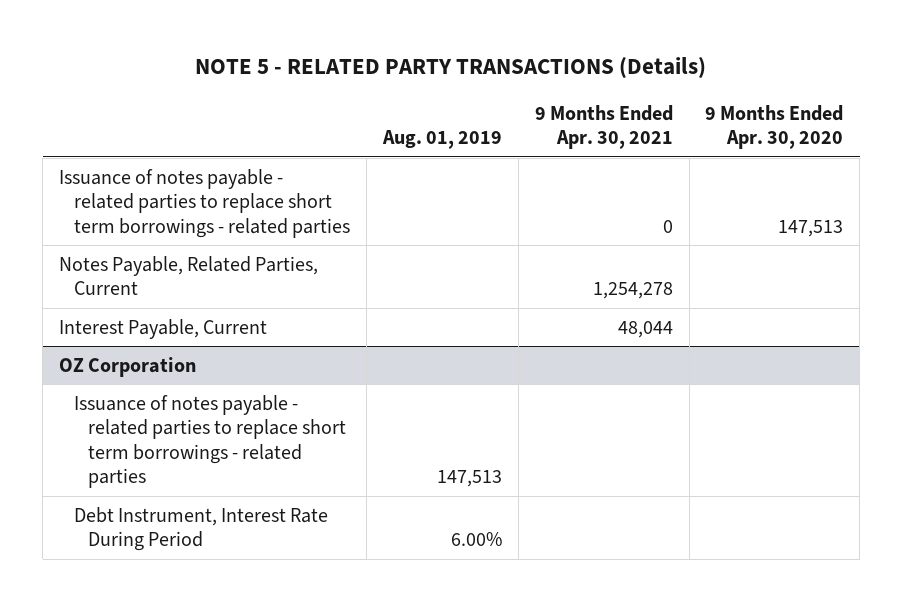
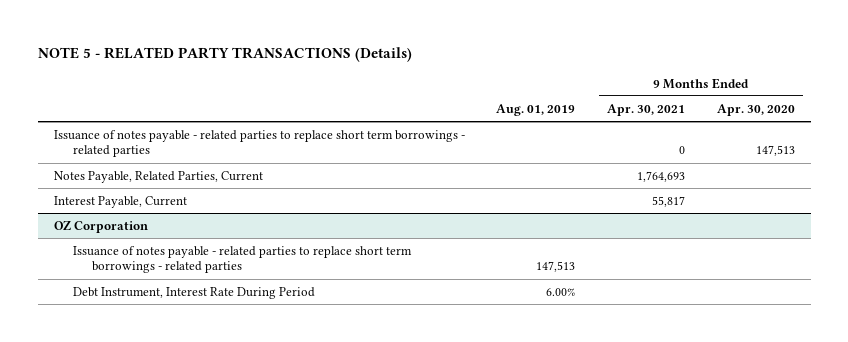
[592,282,673,300] 1,254,278 -> [636,170,685,182] 1,764,693
[617,320,673,338] 48,044 -> [651,195,685,207] 55,817

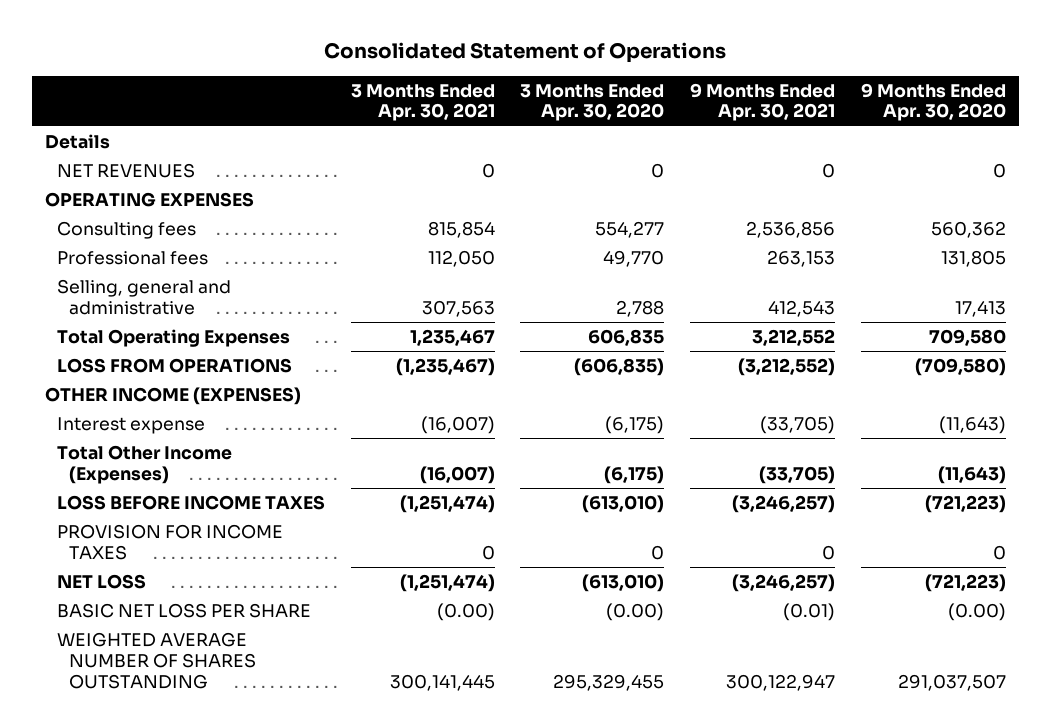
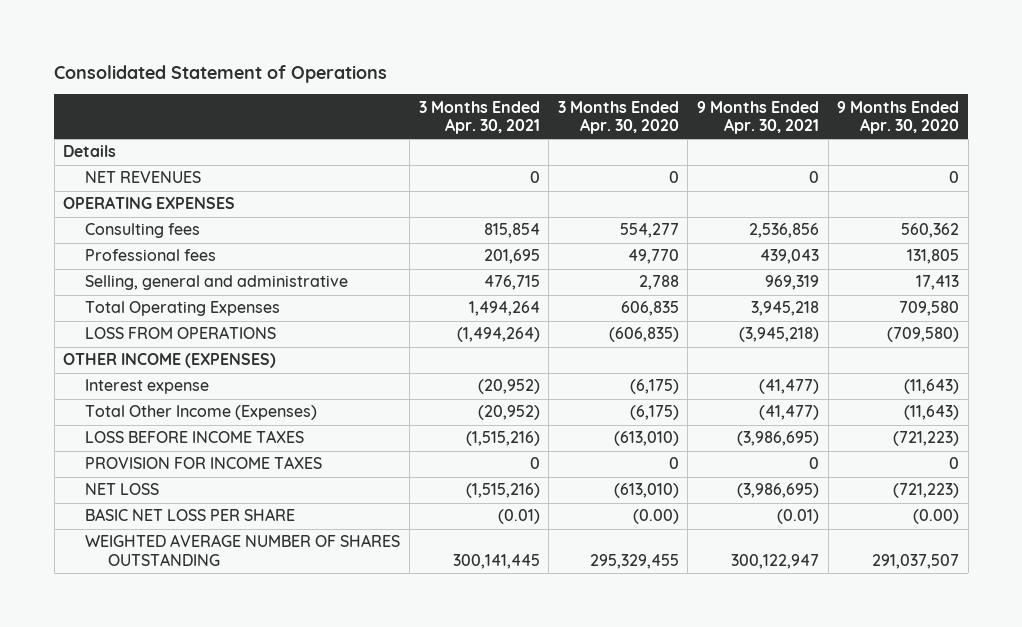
[427,249,495,267] 112,050 -> [483,249,540,265] 201,695
[767,249,836,267] 263,153 -> [759,249,819,265] 439,043
[421,299,495,317] 307,563 -> [483,275,540,291] 476,715
[768,299,836,317] 412,543 -> [764,275,819,291] 969,319
[409,328,495,346] 1,235,467 -> [468,301,540,317] 1,494,264
[752,328,836,346] 3,212,552 -> [750,301,819,317] 3,945,218
[395,357,495,376] (1,235,467) -> [456,327,540,343] (1,494,264)
[738,357,836,376] (3,212,552) -> [738,327,819,343] (3,945,218)
[420,415,495,434] (16,007) -> [477,379,540,395] (20,952)
[760,415,836,434] (33,705) -> [758,379,819,395] (41,477)
[419,465,495,484] (16,007) -> [477,405,540,421] (20,952)
[759,465,836,484] (33,705) -> [758,405,819,421] (41,477)
[399,494,495,513] (1,251,474) -> [465,431,540,447] (1,515,216)
[732,494,836,513] (3,246,257) -> [736,431,819,447] (3,986,695)
[399,573,495,592] (1,251,474) -> [465,483,540,499] (1,515,216)
[732,573,836,592] (3,246,257) -> [736,483,819,499] (3,986,695)
[436,602,495,621] (0.00) -> [497,509,540,525] (0.01)

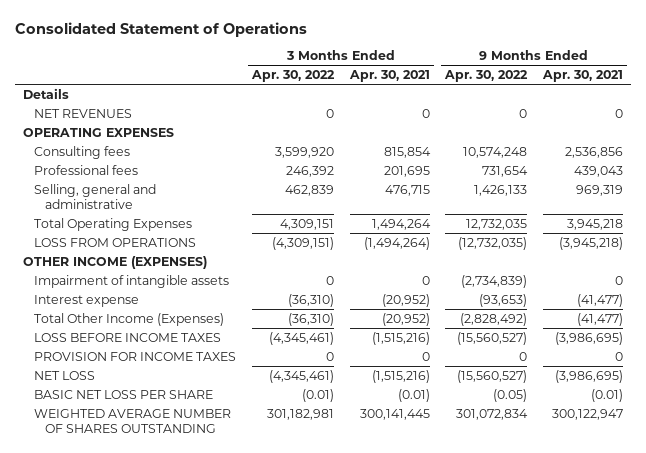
[557,100,679,135] 3 Months Ended Apr. 30, 2020 -> none
[837,100,960,135] 9 Months Ended Apr. 30, 2020 -> none
none -> [250,70,335,83] Apr. 30, 2022
none -> [444,70,529,83] Apr. 30, 2022
none -> [34,274,230,288] Impairment of intangible assets

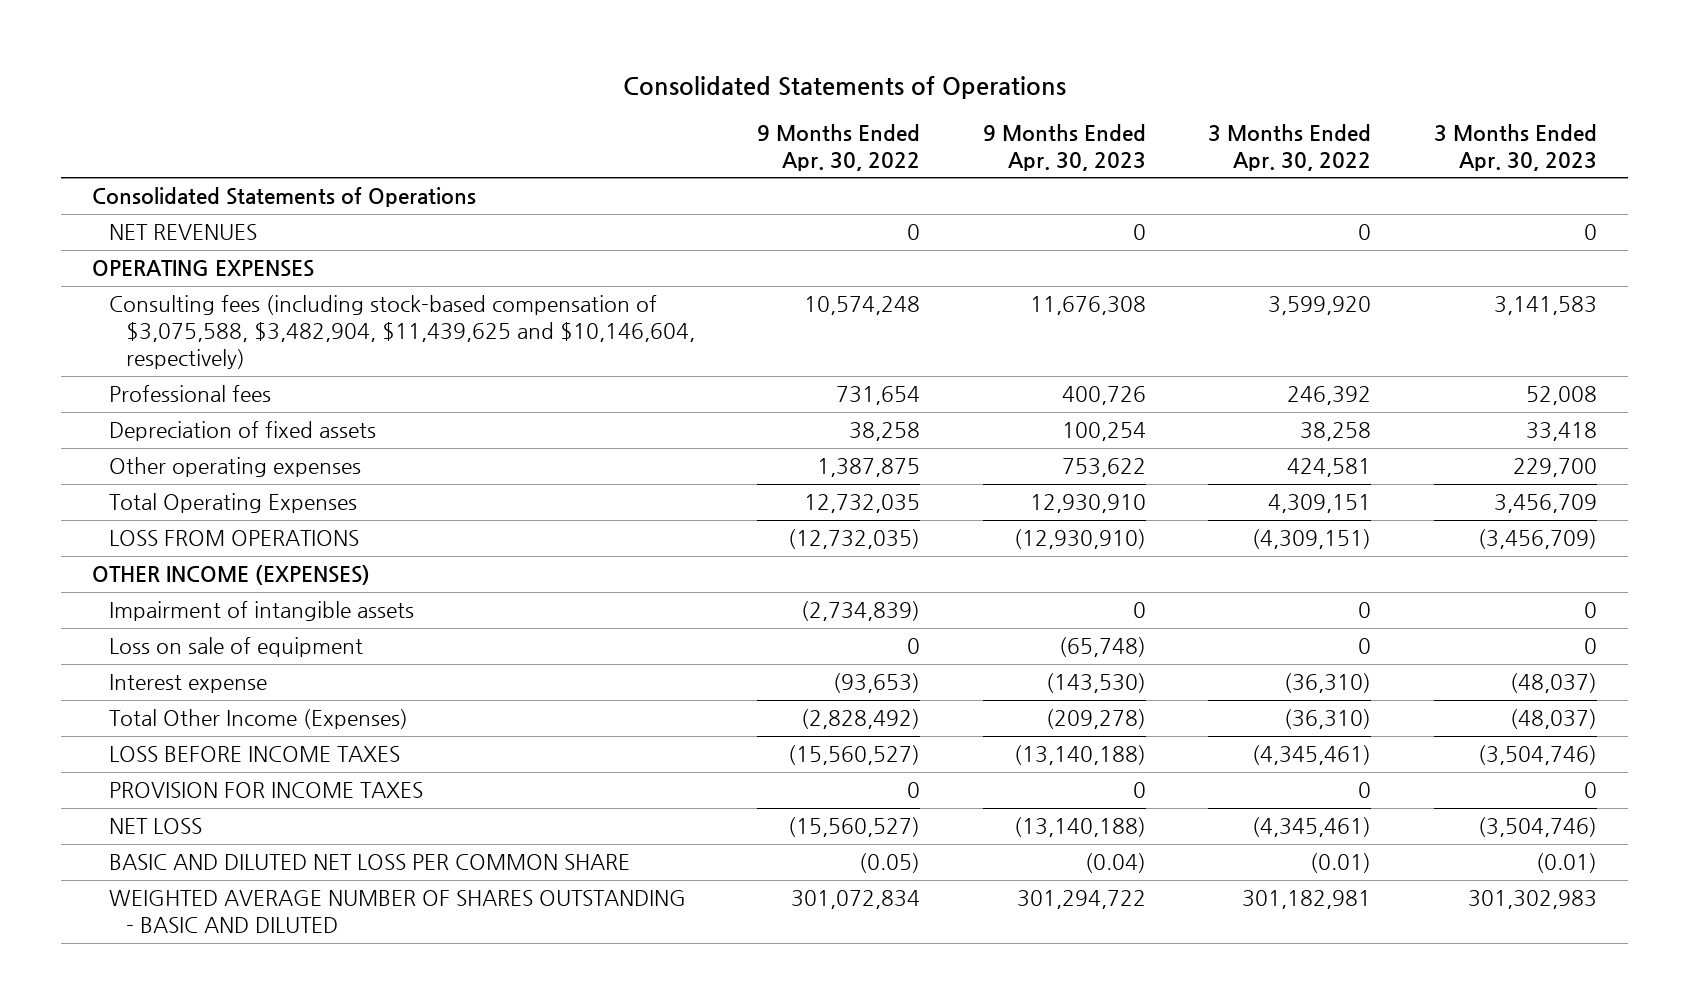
[15,22,308,38] Consolidated Statement of Operations -> [622,75,1066,99] Consolidated Statements of Operations
[348,70,430,83] Apr. 30, 2021 -> none
[542,70,624,83] Apr. 30, 2021 -> none
none -> [982,123,1146,171] 9 Months Ended Apr. 30, 2023
none -> [1433,123,1597,171] 3 Months Ended Apr. 30, 2023
[23,87,70,99] Details -> none
none -> [92,187,477,208] Consolidated Statements of Operations
[34,145,131,159] Consulting fees -> [108,295,695,370] Consulting fees (including stock-based compensation of $3,075,588, $3,482,904, $11,439,625 and $10,146,604, respectively)
[34,183,157,209] Selling, general and administrative -> none
none -> [108,421,376,442] Depreciation of fixed assets
none -> [108,457,361,478] Other operating expenses
none -> [108,637,363,658] Loss on sale of equipment
[34,389,214,399] BASIC NET LOSS PER SHARE -> [108,854,630,871] BASIC AND DILUTED NET LOSS PER COMMON SHARE
[34,408,232,433] WEIGHTED AVERAGE NUMBER OF SHARES OUTSTANDING -> [108,890,686,934] WEIGHTED AVERAGE NUMBER OF SHARES OUTSTANDING - BASIC AND DILUTED

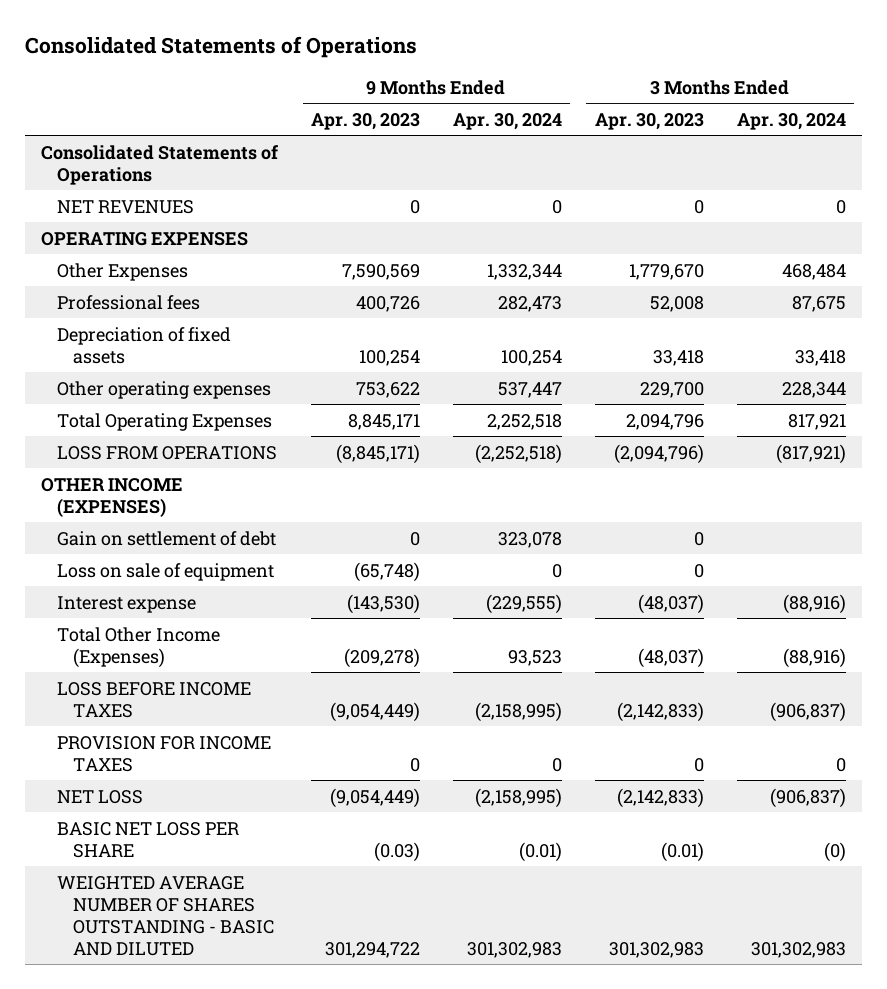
[757,123,921,171] 9 Months Ended Apr. 30, 2022 -> none
[1208,123,1372,171] 3 Months Ended Apr. 30, 2022 -> none
none -> [452,112,562,130] Apr. 30, 2024
none -> [736,112,846,130] Apr. 30, 2024
[108,295,695,370] Consulting fees (including stock-based compensation of $3,075,588, $3,482,904, $11,439,625 and $10,146,604, respectively) -> none
none -> [57,262,189,281] Other Expenses
[1029,494,1146,514] 12,930,910 -> [347,413,420,430] 8,845,171
[1493,494,1597,514] 3,456,709 -> [625,413,704,430] 2,094,796
[1013,529,1146,550] (12,930,910) -> [335,443,420,464] (8,845,171)
[1477,529,1597,550] (3,456,709) -> [613,443,704,464] (2,094,796)
[108,601,414,622] Impairment of intangible assets -> none
none -> [57,530,277,546] Gain on settlement of debt
[1013,745,1146,766] (13,140,188) -> [329,701,420,722] (9,054,449)
[1477,745,1597,766] (3,504,746) -> [616,701,704,722] (2,142,833)
[1013,817,1146,838] (13,140,188) -> [329,787,420,808] (9,054,449)
[1477,817,1597,838] (3,504,746) -> [616,787,704,808] (2,142,833)
[108,854,630,871] BASIC AND DILUTED NET LOSS PER COMMON SHARE -> [57,821,240,858] BASIC NET LOSS PER SHARE
[1084,853,1146,874] (0.04) -> [373,841,420,862] (0.03)

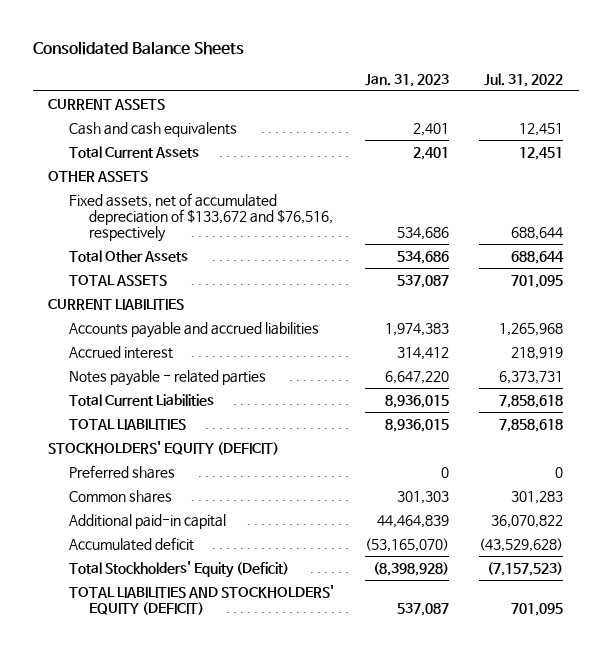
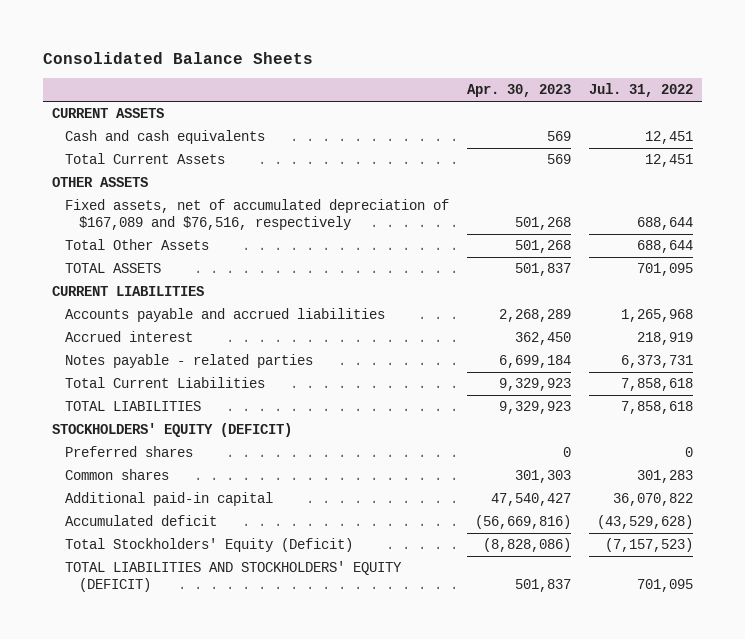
[364,73,449,87] Jan. 31, 2023 -> none
none -> [467,84,572,98] Apr. 30, 2023
[68,192,334,242] Fixed assets, net of accumulated depreciation of $133,672 and $76,516, respectively -> [65,199,450,231] Fixed assets, net of accumulated depreciation of $167,089 and $76,516, respectively

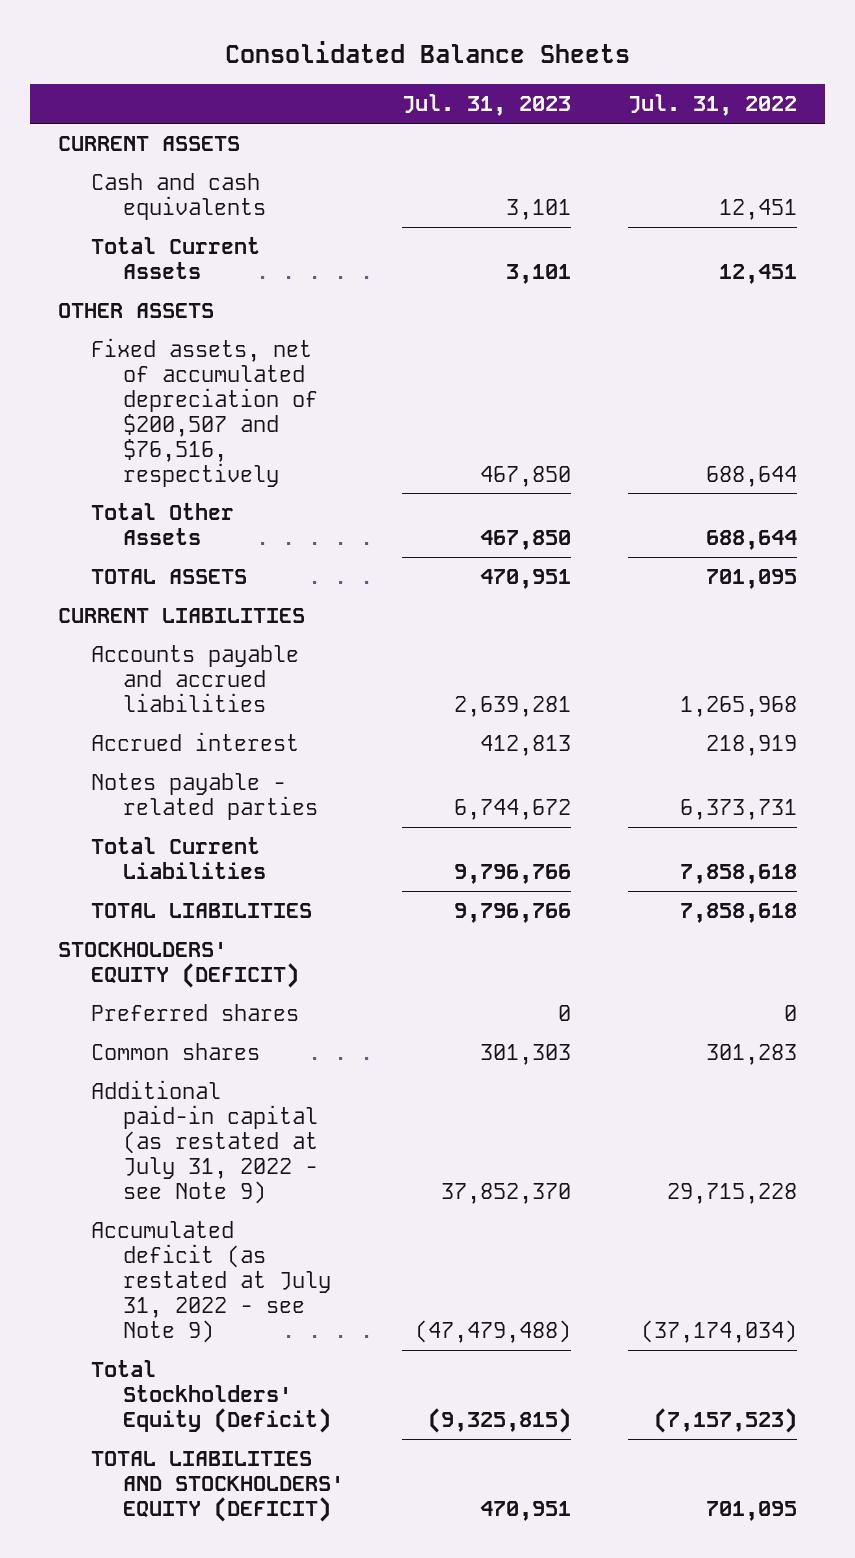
[467,84,572,98] Apr. 30, 2023 -> none
none -> [401,94,571,117] Jul. 31, 2023
[65,199,450,231] Fixed assets, net of accumulated depreciation of $167,089 and $76,516, respectively -> [90,337,319,487] Fixed assets, net of accumulated depreciation of $200,507 and $76,516, respectively
[65,515,218,527] Accumulated deficit -> none
[65,492,274,507] Additional paid-in capital -> [90,1079,319,1204] Additional paid-in capital (as restated at July 31, 2022 - see Note 9)
[613,493,694,507] 36,070,822 -> [666,1182,797,1204] 29,715,228
none -> [90,1220,332,1343] Accumulated deficit (as restated at July 31, 2022 - see Note 9)

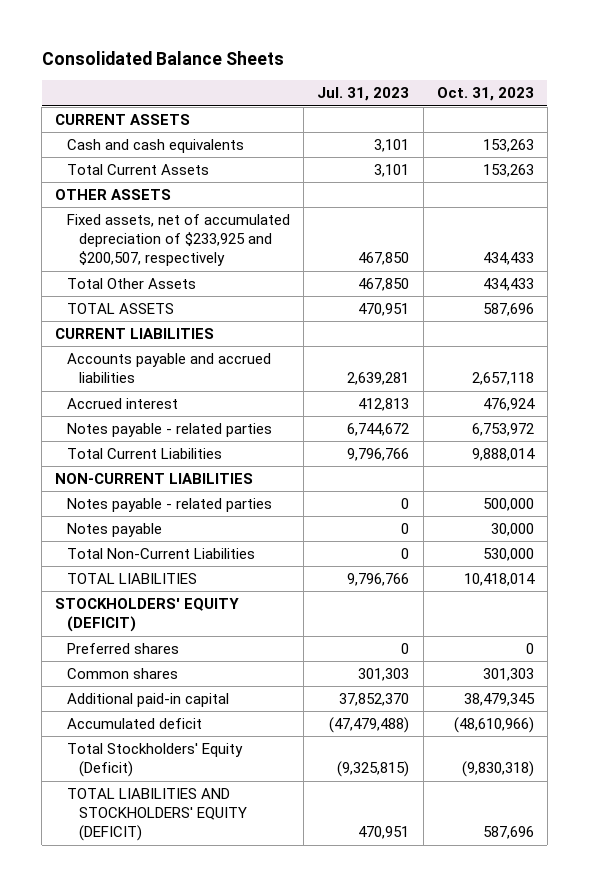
[627,94,797,117] Jul. 31, 2022 -> none
none -> [436,87,534,102] Oct. 31, 2023
[90,337,319,487] Fixed assets, net of accumulated depreciation of $200,507 and $76,516, respectively -> [67,214,291,267] Fixed assets, net of accumulated depreciation of $233,925 and $200,507, respectively
none -> [55,473,254,485] NON-CURRENT LIABILITIES
none -> [67,498,273,513] Notes payable - related parties
none -> [67,523,163,538] Notes payable
none -> [67,548,256,560] Total Non-Current Liabilities
[90,1079,319,1204] Additional paid-in capital (as restated at July 31, 2022 - see Note 9) -> [67,693,230,708] Additional paid-in capital
[90,1220,332,1343] Accumulated deficit (as restated at July 31, 2022 - see Note 9) -> [67,718,203,730] Accumulated deficit

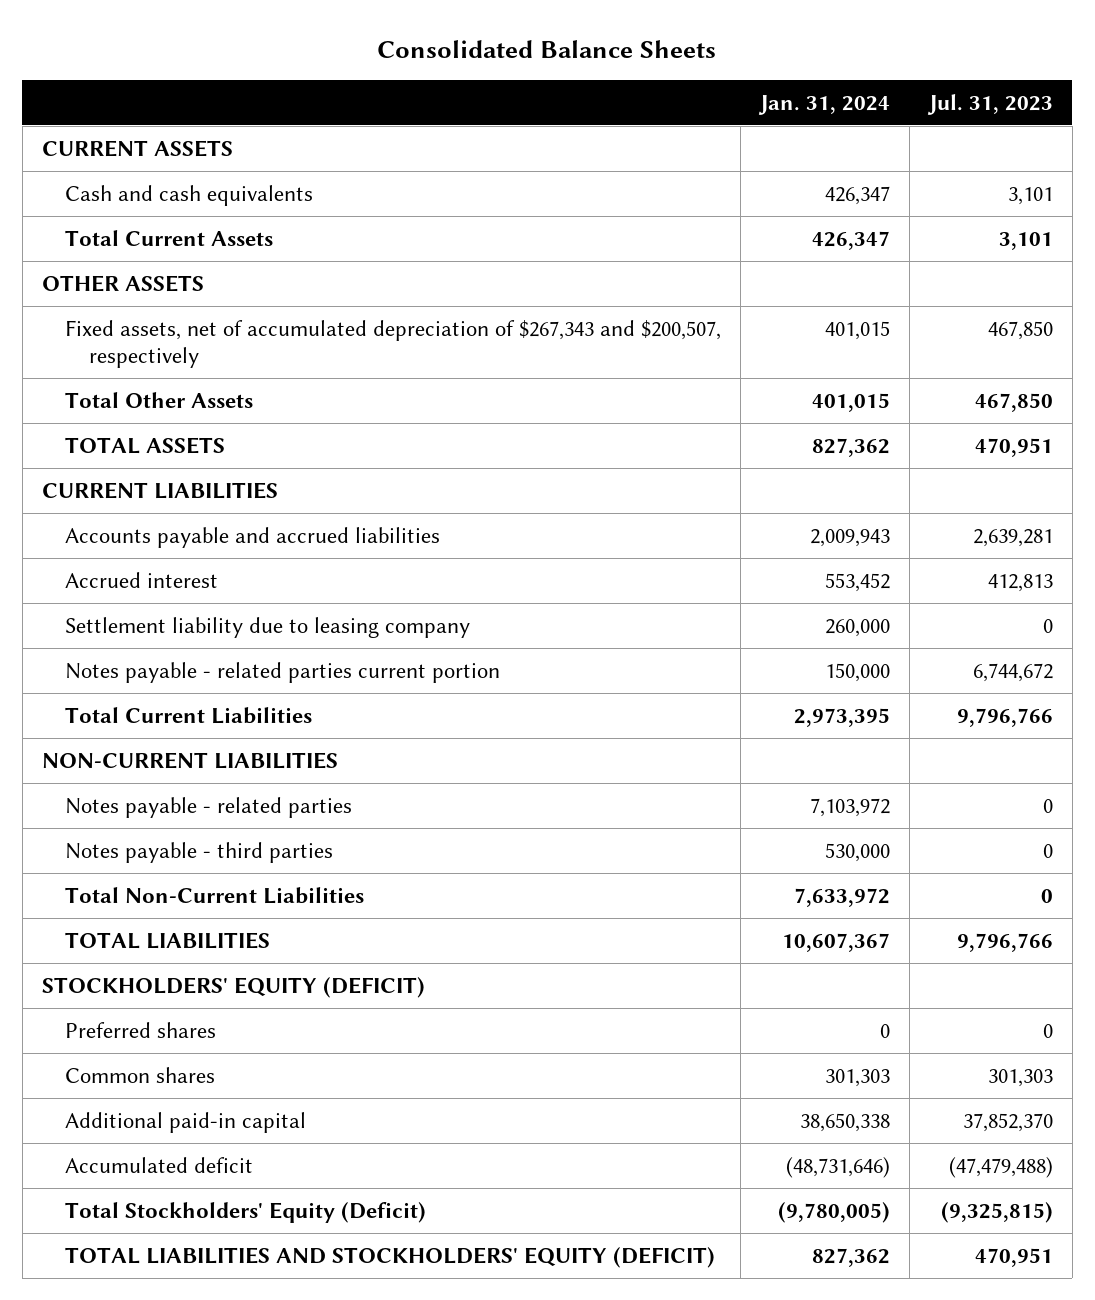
[436,87,534,102] Oct. 31, 2023 -> none
none -> [758,94,891,115] Jan. 31, 2024
[67,214,291,267] Fixed assets, net of accumulated depreciation of $233,925 and $200,507, respectively -> [65,319,722,369] Fixed assets, net of accumulated depreciation of $267,343 and $200,507, respectively
none -> [65,616,471,638] Settlement liability due to leasing company
[67,423,273,438] Notes payable - related parties -> [65,661,501,683] Notes payable - related parties current portion
[67,523,163,538] Notes payable -> [65,841,334,863] Notes payable - third parties

